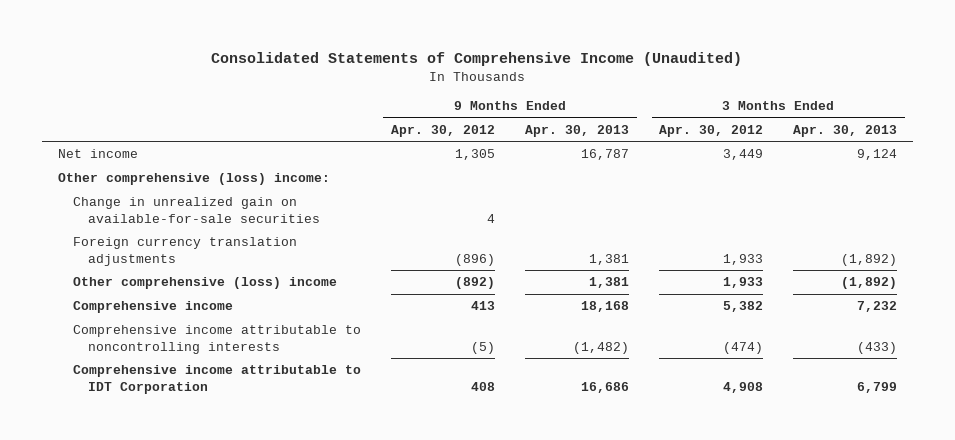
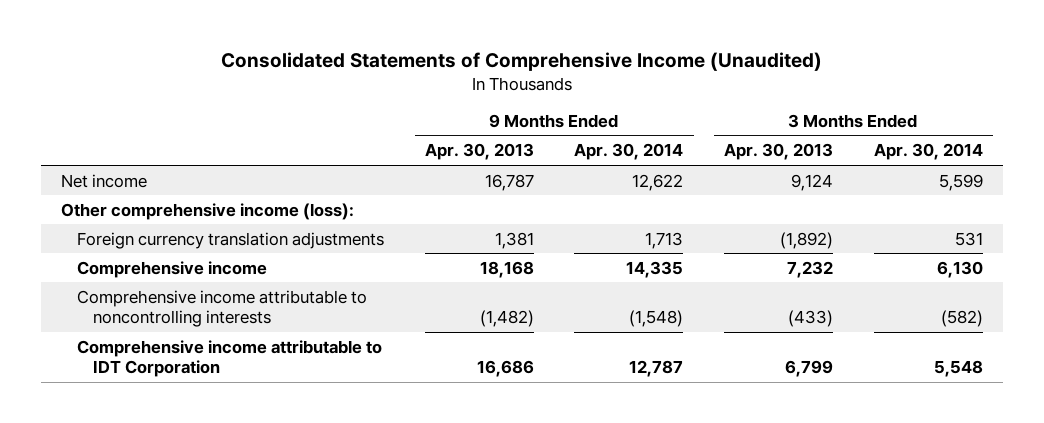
[390,124,495,137] Apr. 30, 2012 -> none
[659,124,764,137] Apr. 30, 2012 -> none
none -> [574,143,684,161] Apr. 30, 2014
none -> [873,143,983,161] Apr. 30, 2014
[72,197,320,223] Change in unrealized gain on available-for-sale securities -> none
[57,173,330,186] Other comprehensive (loss) income: -> [61,202,355,220] Other comprehensive income (loss):
[72,277,337,290] Other comprehensive (loss) income -> none

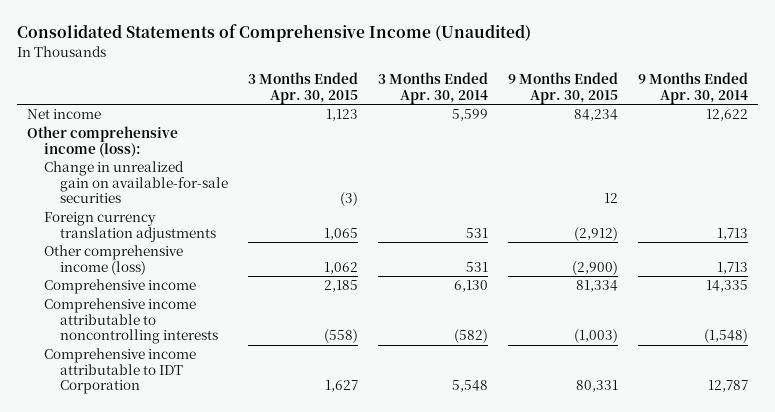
[424,143,534,161] Apr. 30, 2013 -> none
[723,143,833,161] Apr. 30, 2013 -> none
none -> [248,72,359,104] 3 Months Ended Apr. 30, 2015
none -> [507,72,618,104] 9 Months Ended Apr. 30, 2015
none -> [43,161,229,204] Change in unrealized gain on available-for-sale securities
none -> [43,245,183,275] Other comprehensive income (loss)

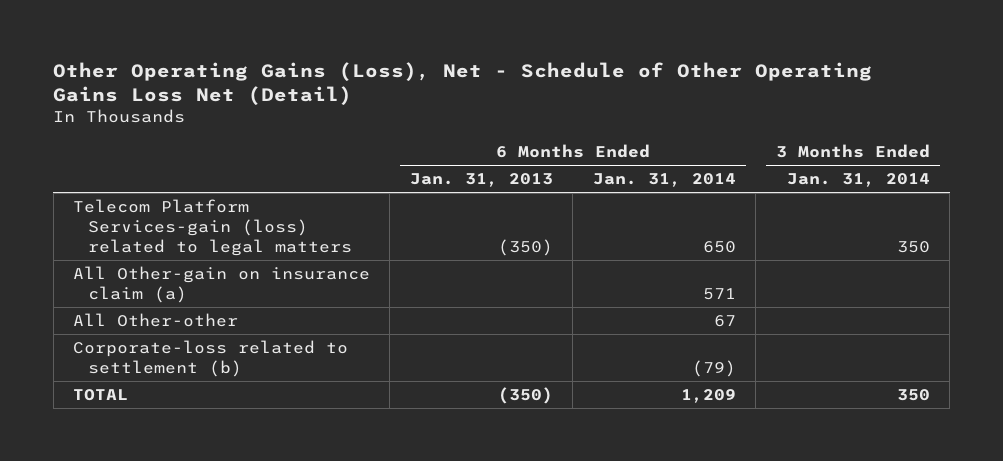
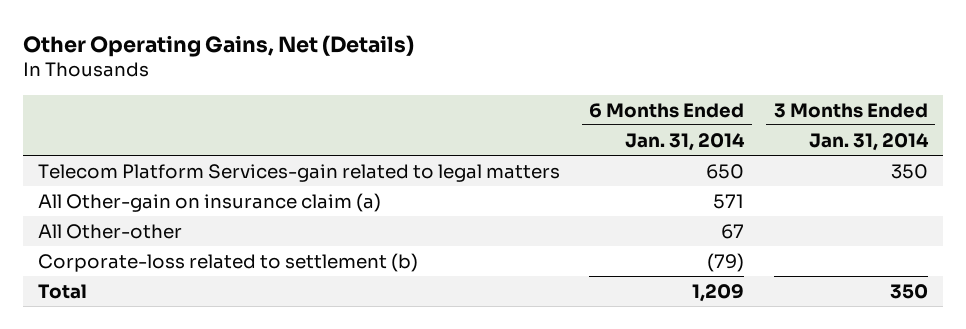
[53,62,873,106] Other Operating Gains (Loss), Net - Schedule of Other Operating Gains Loss Net (Detail) -> [23,34,415,57] Other Operating Gains, Net (Details)
[409,173,553,188] Jan. 31, 2013 -> none
[72,199,352,257] Telecom Platform Services-gain (loss) related to legal matters -> [37,163,560,182] Telecom Platform Services-gain related to legal matters
[72,389,128,402] TOTAL -> [37,283,87,299] Total

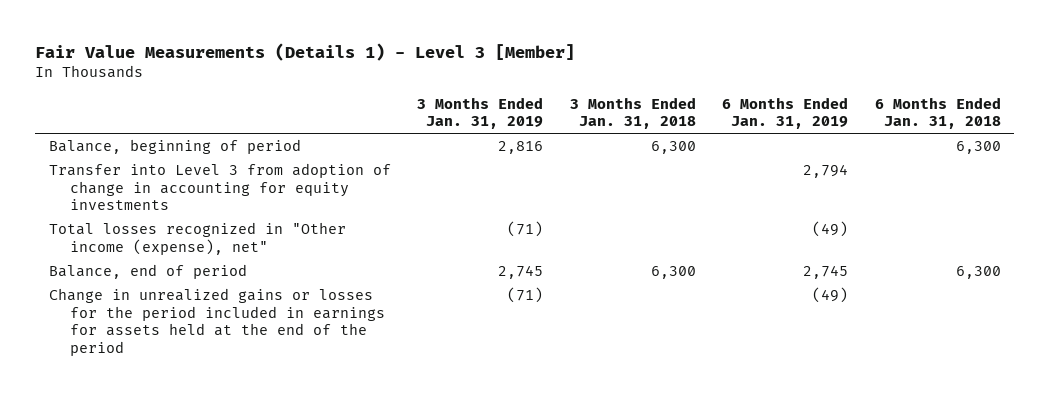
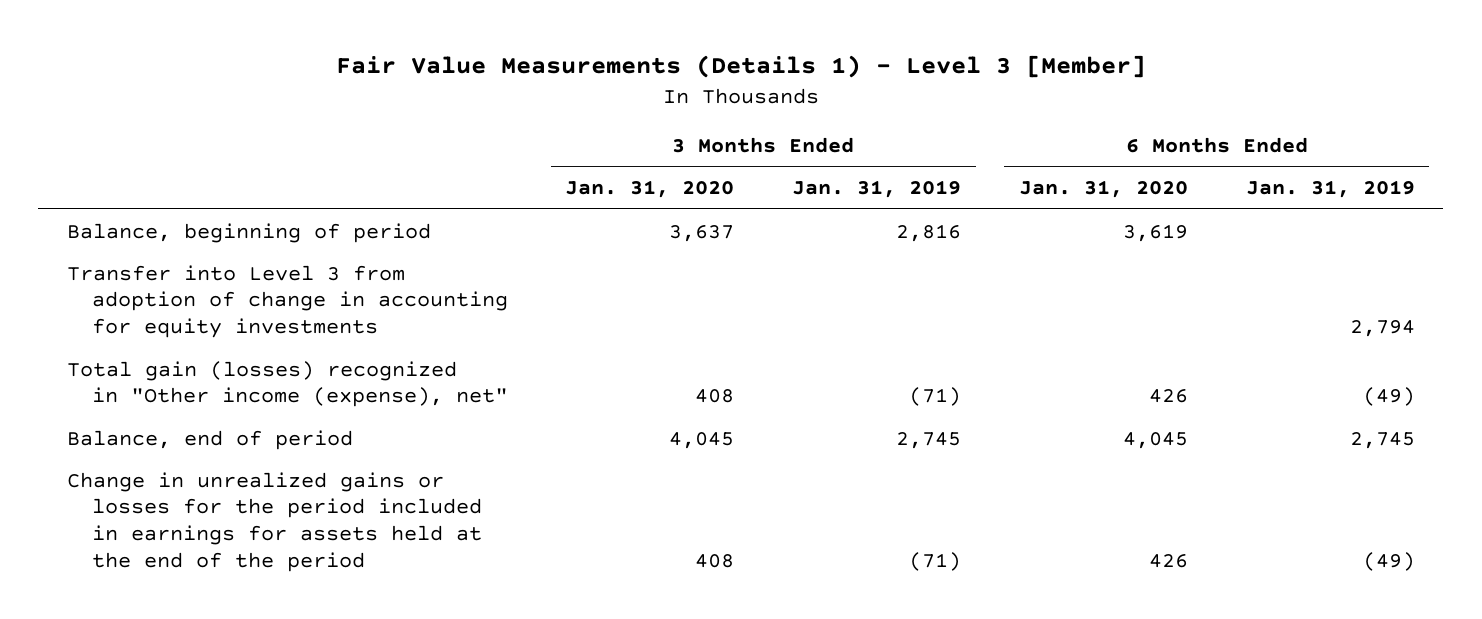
[569,96,696,130] 3 Months Ended Jan. 31, 2018 -> none
[875,96,1002,130] 6 Months Ended Jan. 31, 2018 -> none
none -> [565,180,735,199] Jan. 31, 2020
none -> [1018,180,1188,199] Jan. 31, 2020
[48,222,346,255] Total losses recognized in "Other income (expense), net" -> [67,360,508,408] Total gain (losses) recognized in "Other income (expense), net"

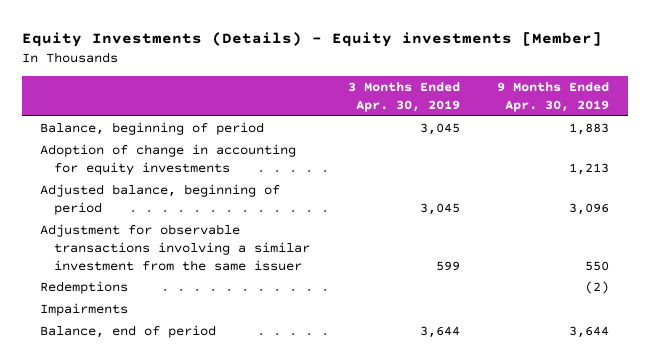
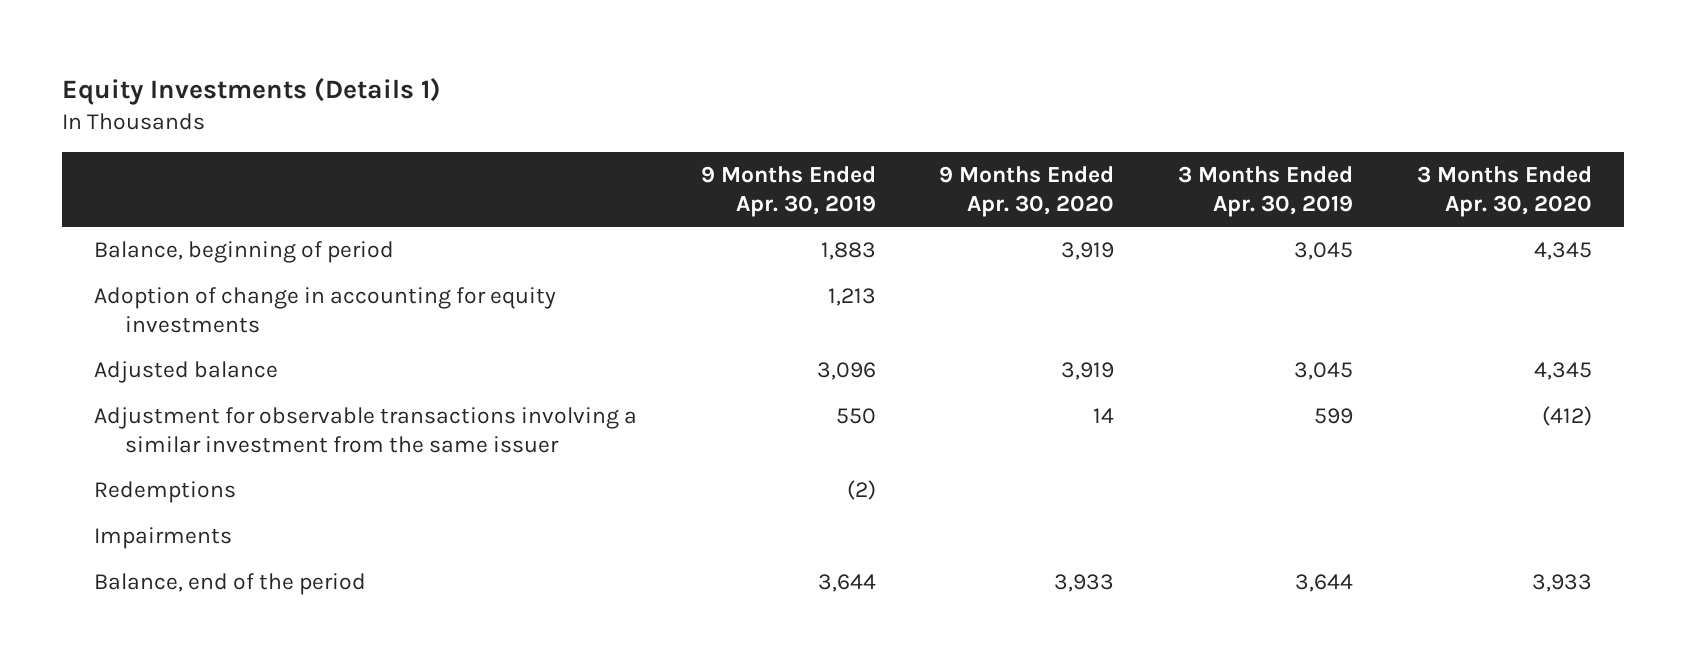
[21,32,602,48] Equity Investments (Details) - Equity investments [Member] -> [61,77,441,105] Equity Investments (Details 1)
none -> [939,166,1115,217] 9 Months Ended Apr. 30, 2020
none -> [1417,166,1593,217] 3 Months Ended Apr. 30, 2020
[40,184,281,215] Adjusted balance, beginning of period -> [93,361,278,384] Adjusted balance
[40,325,217,339] Balance, end of period -> [93,573,366,596] Balance, end of the period

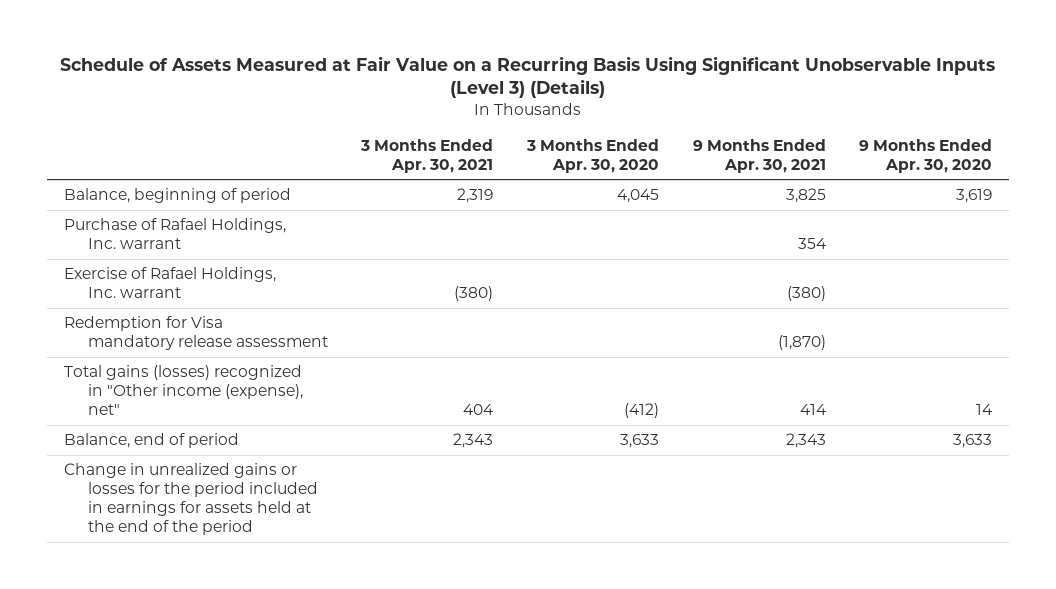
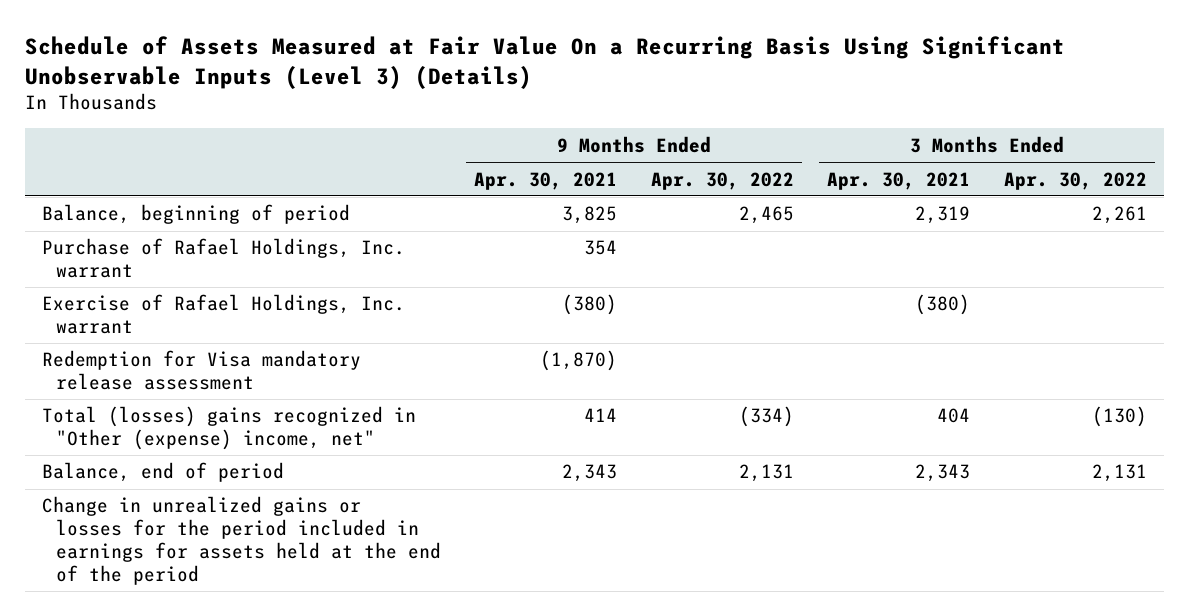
[59,55,995,99] Schedule of Assets Measured at Fair Value on a Recurring Basis Using Significant Unobservable Inputs (Level 3) (Details) -> [24,36,1065,89] Schedule of Assets Measured at Fair Value On a Recurring Basis Using Significant Unobservable Inputs (Level 3) (Details)
[525,138,659,173] 3 Months Ended Apr. 30, 2020 -> none
[859,138,993,173] 9 Months Ended Apr. 30, 2020 -> none
none -> [650,171,794,190] Apr. 30, 2022
none -> [1004,171,1148,190] Apr. 30, 2022
[63,365,303,416] Total gains (losses) recognized in "Other income (expense), net" -> [41,406,416,451] Total (losses) gains recognized in "Other (expense) income, net"

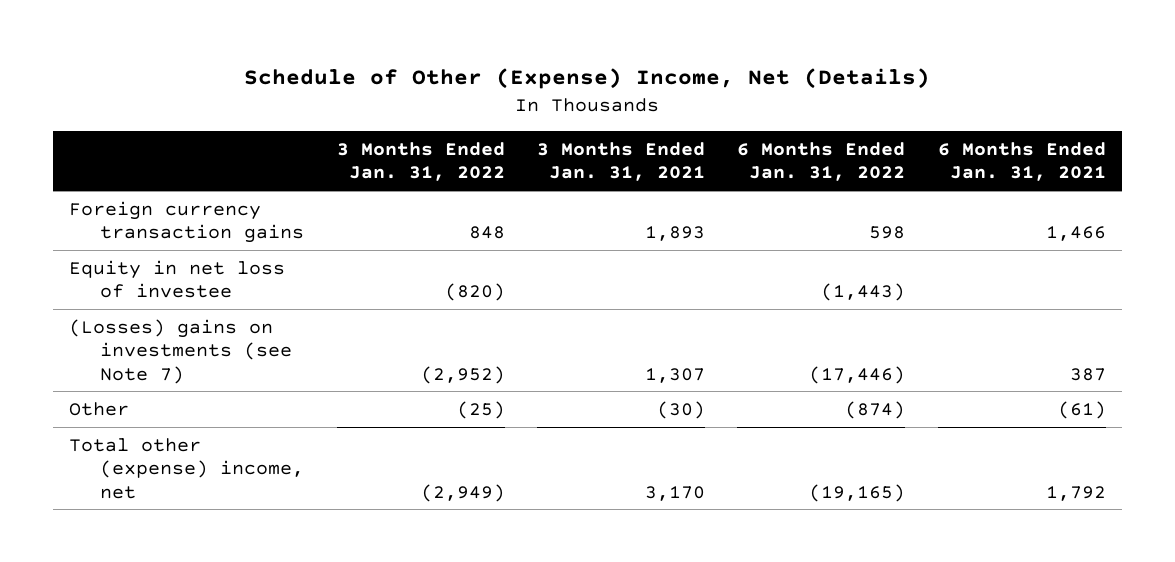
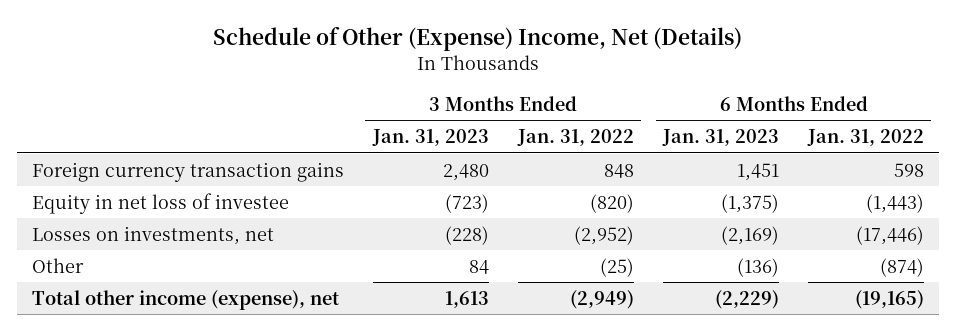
[537,142,706,182] 3 Months Ended Jan. 31, 2021 -> none
[937,142,1106,182] 6 Months Ended Jan. 31, 2021 -> none
none -> [371,129,489,147] Jan. 31, 2023
none -> [661,129,779,147] Jan. 31, 2023
[68,318,293,384] (Losses) gains on investments (see Note 7) -> [31,225,274,245] Losses on investments, net
[68,437,305,499] Total other (expense) income, net -> [31,289,339,310] Total other income (expense), net

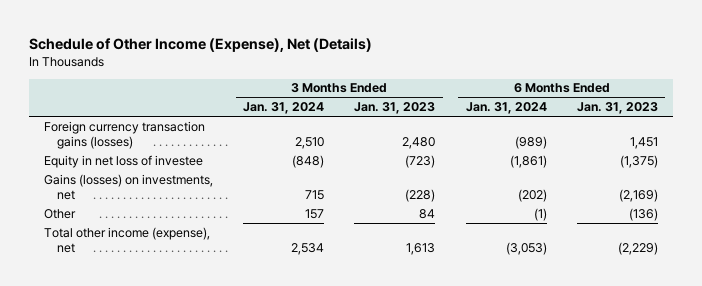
[212,27,742,52] Schedule of Other (Expense) Income, Net (Details) -> [29,37,373,52] Schedule of Other Income (Expense), Net (Details)
[516,129,634,147] Jan. 31, 2022 -> none
[807,129,925,147] Jan. 31, 2022 -> none
none -> [243,102,325,115] Jan. 31, 2024
none -> [465,102,547,115] Jan. 31, 2024
[31,161,344,182] Foreign currency transaction gains -> [44,120,206,150] Foreign currency transaction gains (losses)
[31,225,274,245] Losses on investments, net -> [44,173,214,201] Gains (losses) on investments, net

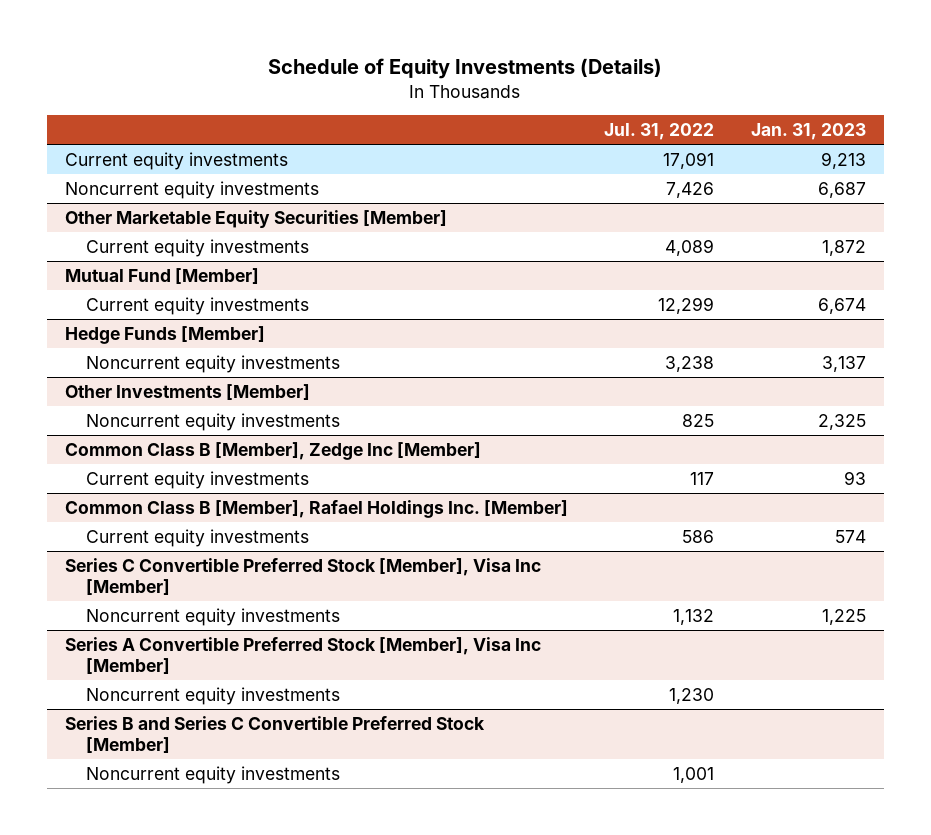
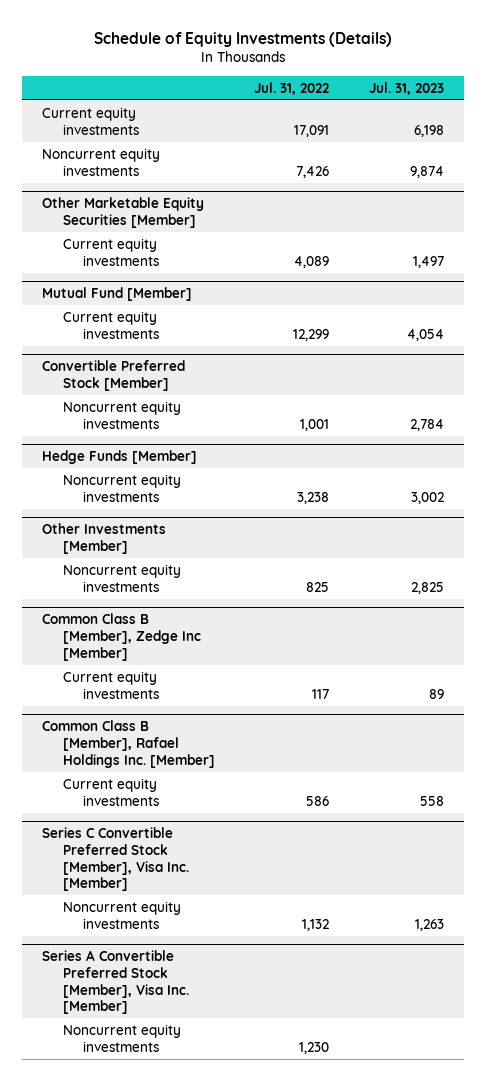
[750,123,866,141] Jan. 31, 2023 -> none
none -> [368,81,444,95] Jul. 31, 2023
none -> [42,360,186,391] Convertible Preferred Stock [Member]
none -> [62,400,181,429] Noncurrent equity investments
[65,558,542,595] Series C Convertible Preferred Stock [Member], Visa Inc [Member] -> [42,827,189,892] Series C Convertible Preferred Stock [Member], Visa Inc. [Member]
[65,637,542,674] Series A Convertible Preferred Stock [Member], Visa Inc [Member] -> [42,950,189,1015] Series A Convertible Preferred Stock [Member], Visa Inc. [Member]
[65,716,486,753] Series B and Series C Convertible Preferred Stock [Member] -> none
[85,766,340,785] Noncurrent equity investments -> none

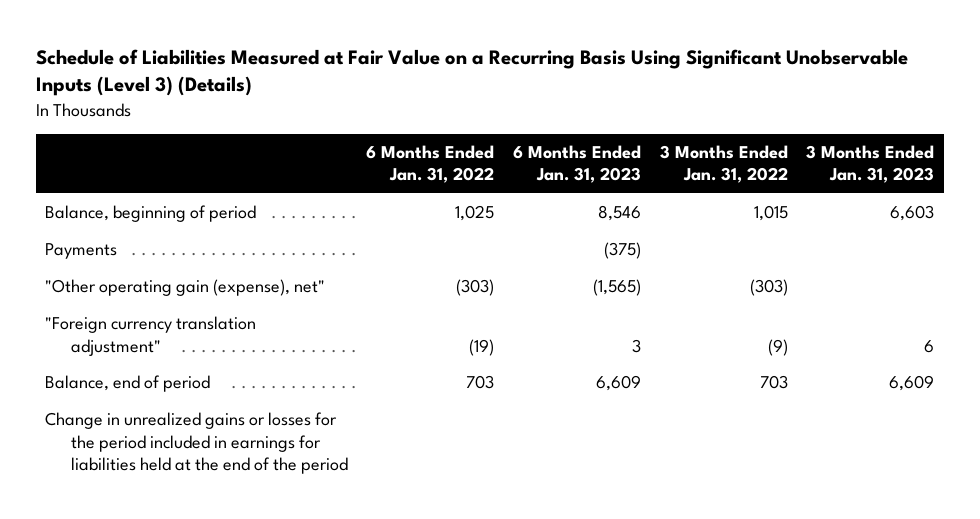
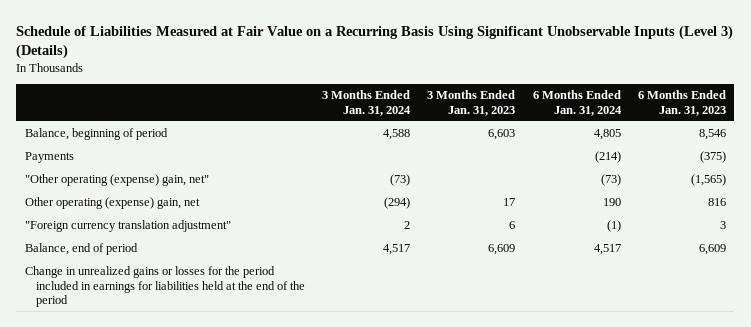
[366,144,495,184] 6 Months Ended Jan. 31, 2022 -> none
[659,144,788,184] 3 Months Ended Jan. 31, 2022 -> none
none -> [322,90,412,116] 3 Months Ended Jan. 31, 2024
none -> [532,90,622,116] 6 Months Ended Jan. 31, 2024
[45,279,326,297] "Other operating gain (expense), net" -> [24,174,209,187] "Other operating (expense) gain, net"
none -> [24,197,200,210] Other operating (expense) gain, net

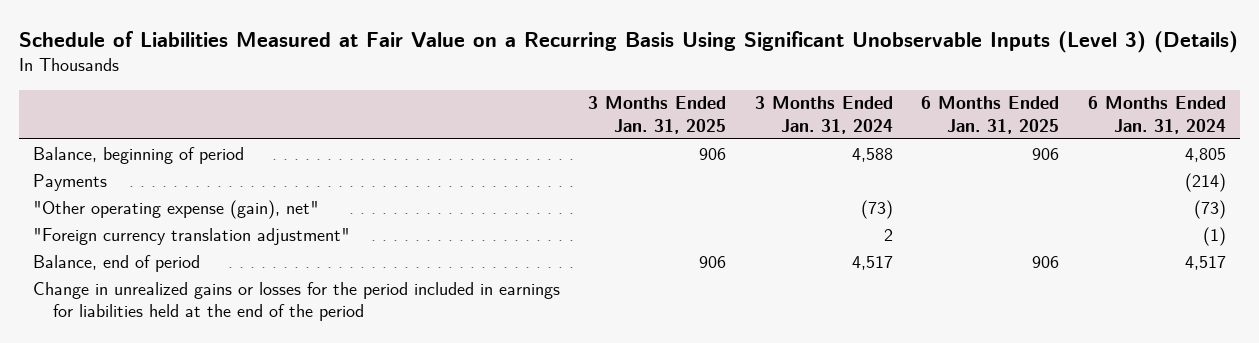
[427,90,516,116] 3 Months Ended Jan. 31, 2023 -> none
[637,90,726,116] 6 Months Ended Jan. 31, 2023 -> none
none -> [588,96,727,134] 3 Months Ended Jan. 31, 2025
none -> [921,96,1060,134] 6 Months Ended Jan. 31, 2025
[24,197,200,210] Other operating (expense) gain, net -> none
[24,174,209,187] "Other operating (expense) gain, net" -> [32,199,319,219] "Other operating expense (gain), net"

